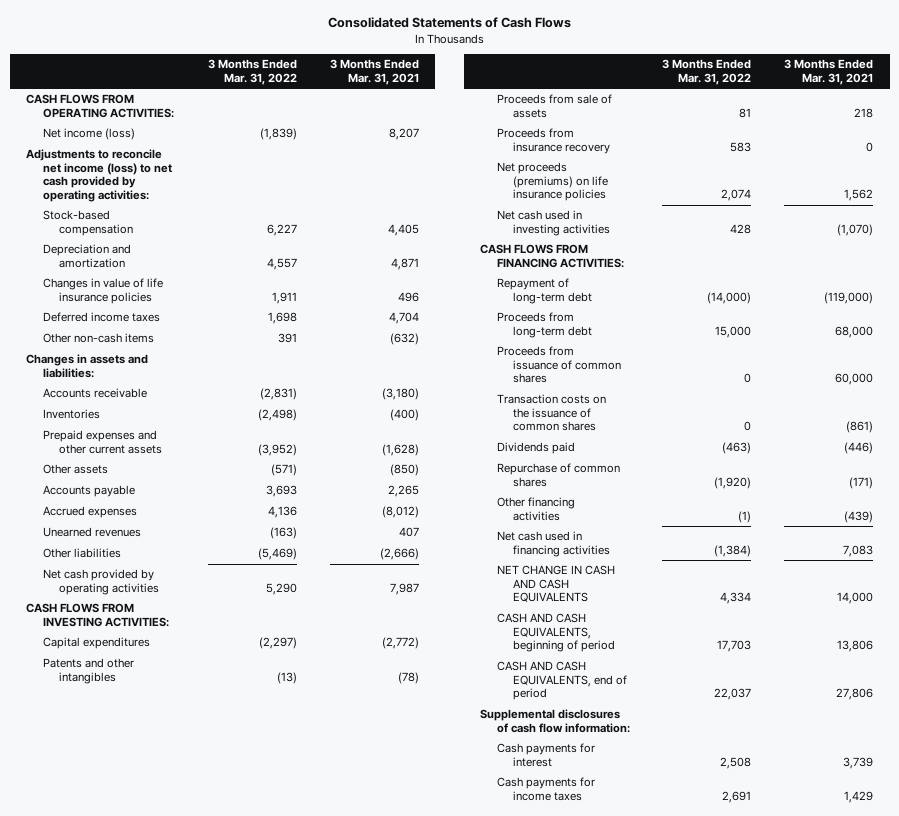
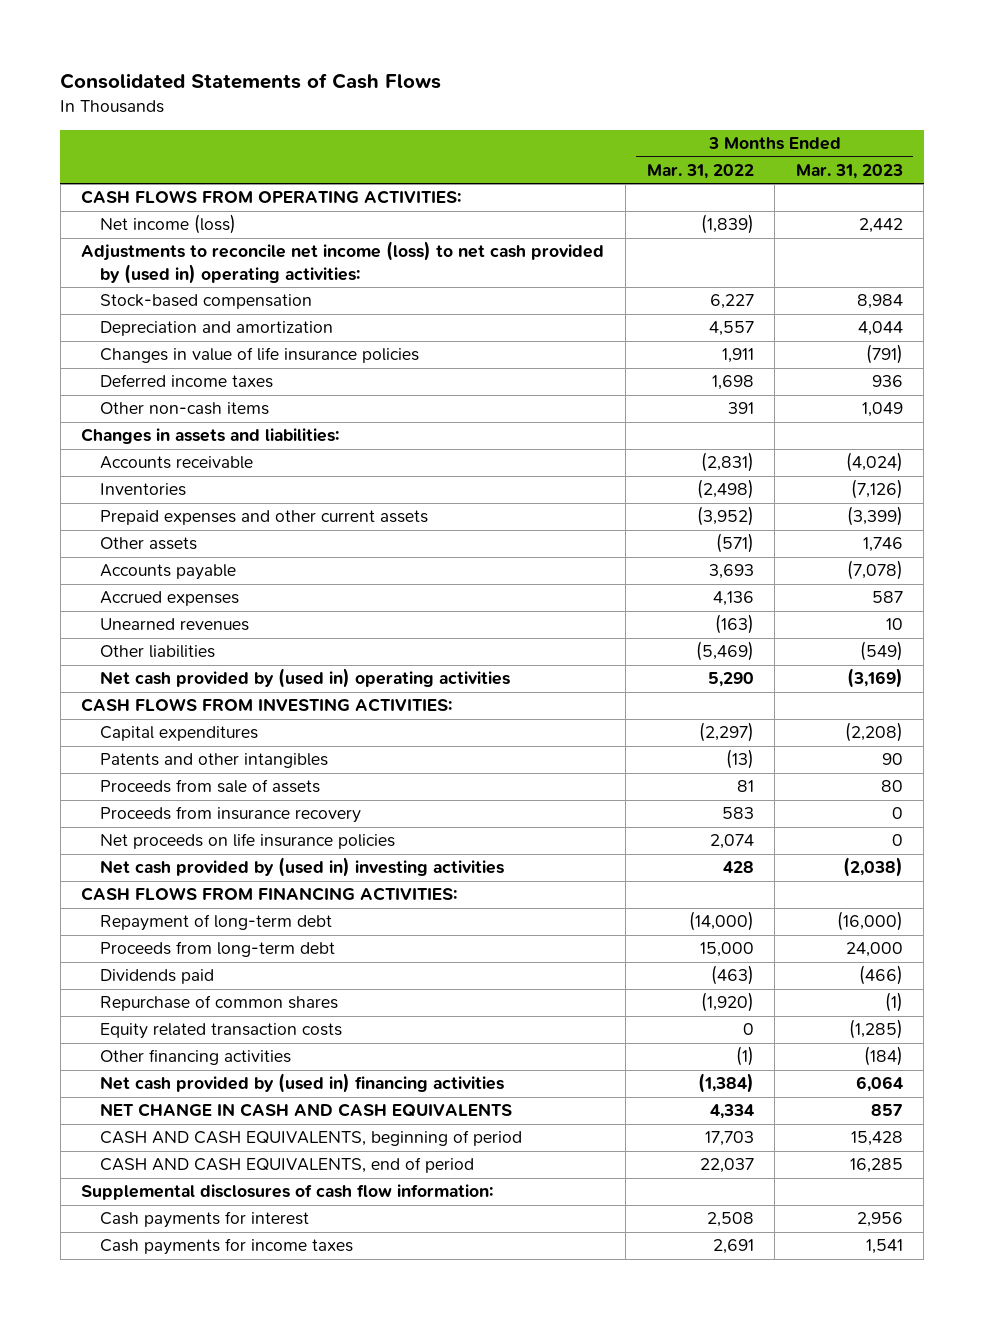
[330,59,420,85] 3 Months Ended Mar. 31, 2021 -> none
none -> [795,163,903,179] Mar. 31, 2023
[26,149,172,202] Adjustments to reconcile net income (loss) to net cash provided by operating activities: -> [81,241,605,284] Adjustments to reconcile net income (loss) to net cash provided by (used in) operating activities:
[42,569,160,595] Net cash provided by operating activities -> [99,668,510,689] Net cash provided by (used in) operating activities
[496,162,609,202] Net proceeds (premiums) on life insurance policies -> [99,833,395,850] Net proceeds on life insurance policies
[496,210,611,236] Net cash used in investing activities -> [99,857,504,878] Net cash provided by (used in) investing activities
[496,346,622,384] Proceeds from issuance of common shares -> none
[496,394,606,432] Transaction costs on the issuance of common shares -> none
none -> [99,1023,342,1040] Equity related transaction costs
[496,531,611,557] Net cash used in financing activities -> [99,1073,504,1094] Net cash provided by (used in) financing activities

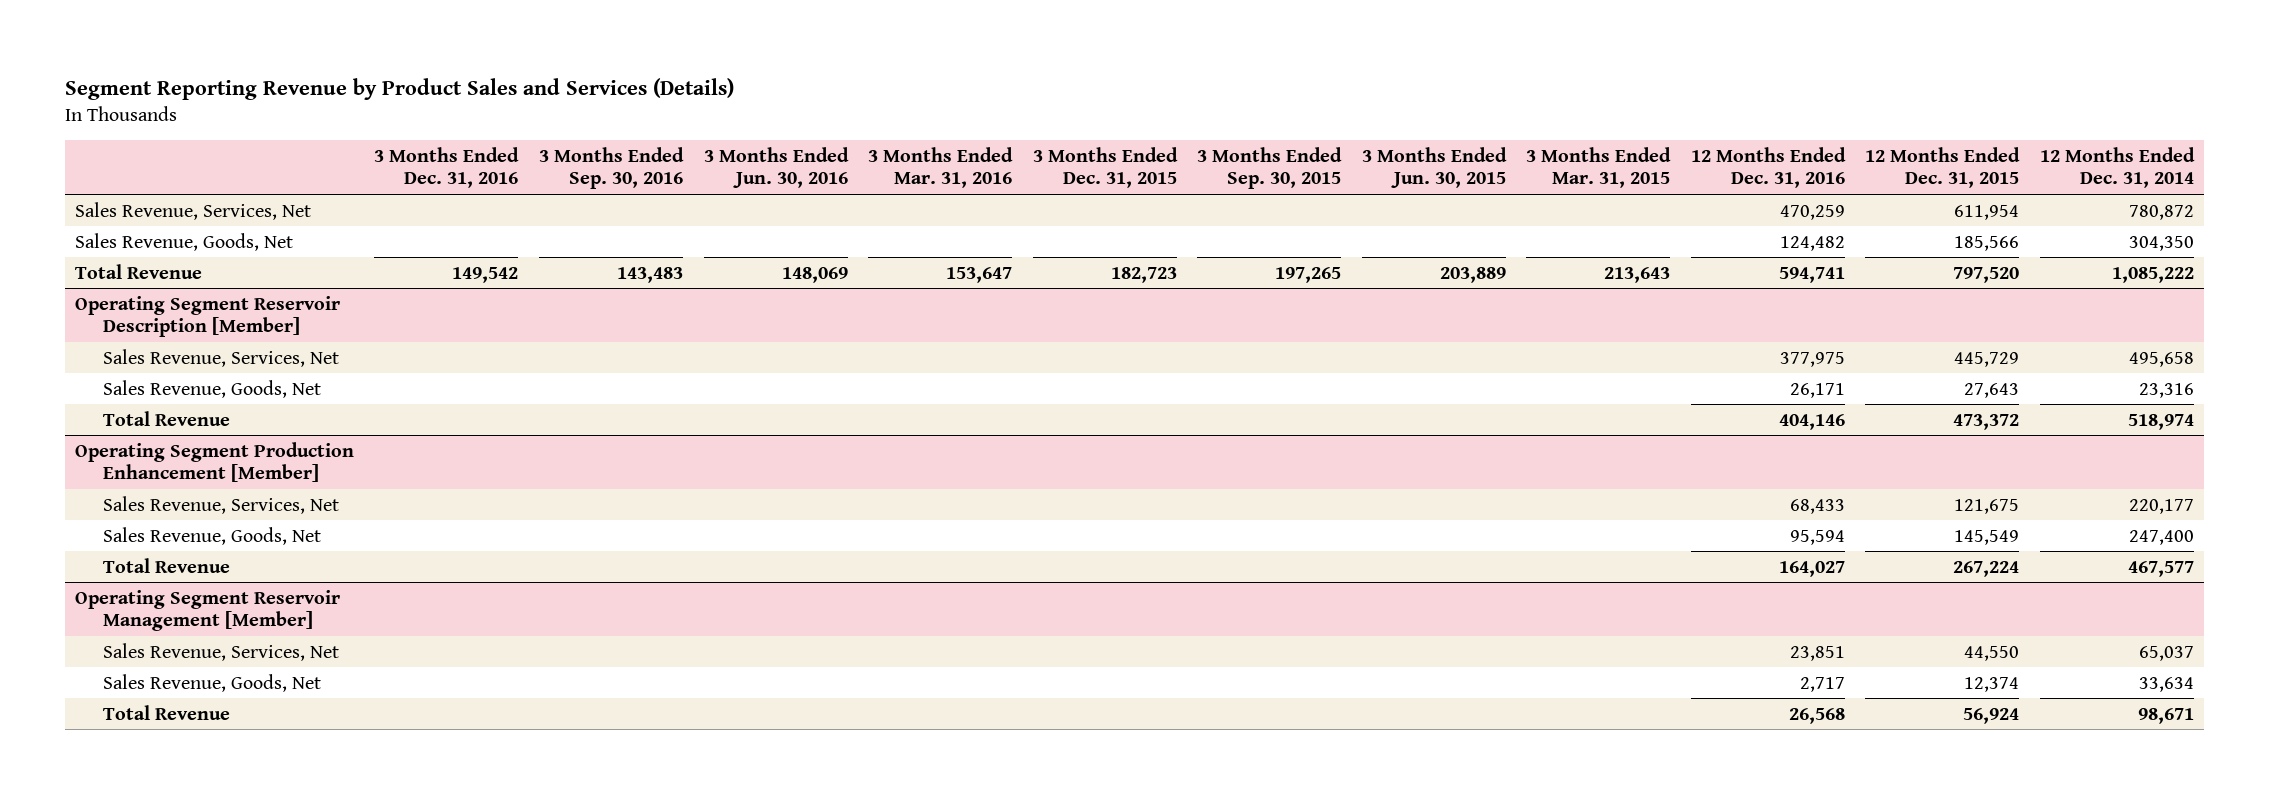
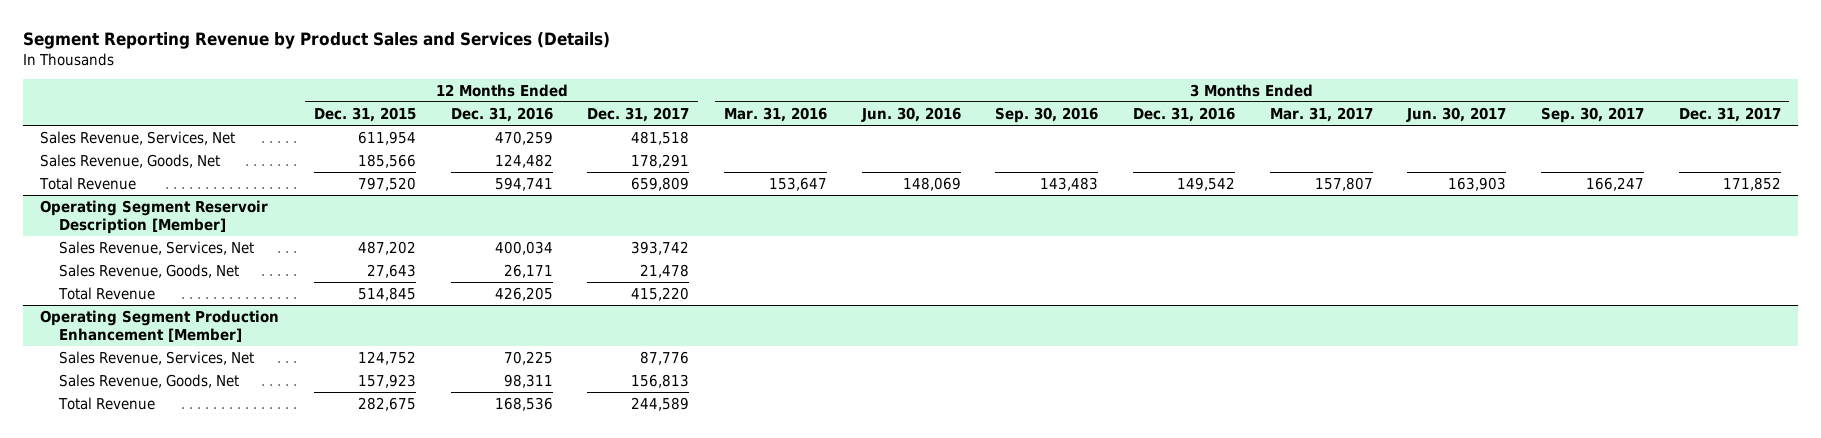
[1032,146,1178,189] 3 Months Ended Dec. 31, 2015 -> none
[1197,146,1343,190] 3 Months Ended Sep. 30, 2015 -> none
[1361,146,1507,189] 3 Months Ended Jun. 30, 2015 -> none
[1526,146,1672,189] 3 Months Ended Mar. 31, 2015 -> none
[2039,146,2195,189] 12 Months Ended Dec. 31, 2014 -> none
none -> [587,106,690,122] Dec. 31, 2017
none -> [1269,106,1373,122] Mar. 31, 2017
none -> [1406,106,1507,122] Jun. 30, 2017
none -> [1540,106,1644,123] Sep. 30, 2017
none -> [1678,106,1781,122] Dec. 31, 2017
[1779,351,1845,367] 377,975 -> [494,240,553,255] 400,034
[1954,351,2020,367] 445,729 -> [358,240,417,255] 487,202
[1778,413,1845,430] 404,146 -> [494,286,553,301] 426,205
[1953,413,2020,430] 473,372 -> [358,286,417,301] 514,845
[74,589,340,632] Operating Segment Reservoir Management [Member] -> none
[102,642,339,661] Sales Revenue, Services, Net -> none
[102,673,321,692] Sales Revenue, Goods, Net -> none
[102,704,230,720] Total Revenue -> none
[1789,498,1845,514] 68,433 -> [503,350,553,365] 70,225
[1954,498,2020,514] 121,675 -> [358,350,417,365] 124,752
[1789,529,1845,545] 95,594 -> [503,373,553,388] 98,311
[1954,529,2020,545] 145,549 -> [358,373,417,388] 157,923
[1778,560,1845,577] 164,027 -> [494,396,553,411] 168,536
[1953,560,2020,577] 267,224 -> [358,396,417,411] 282,675

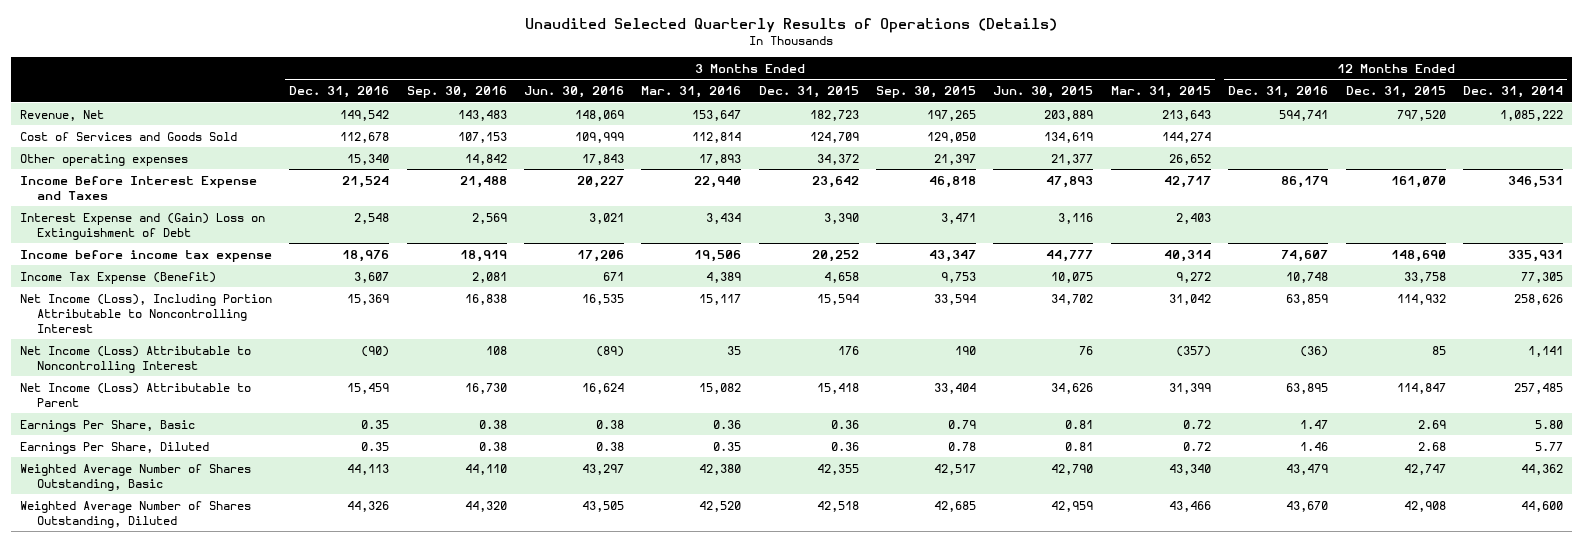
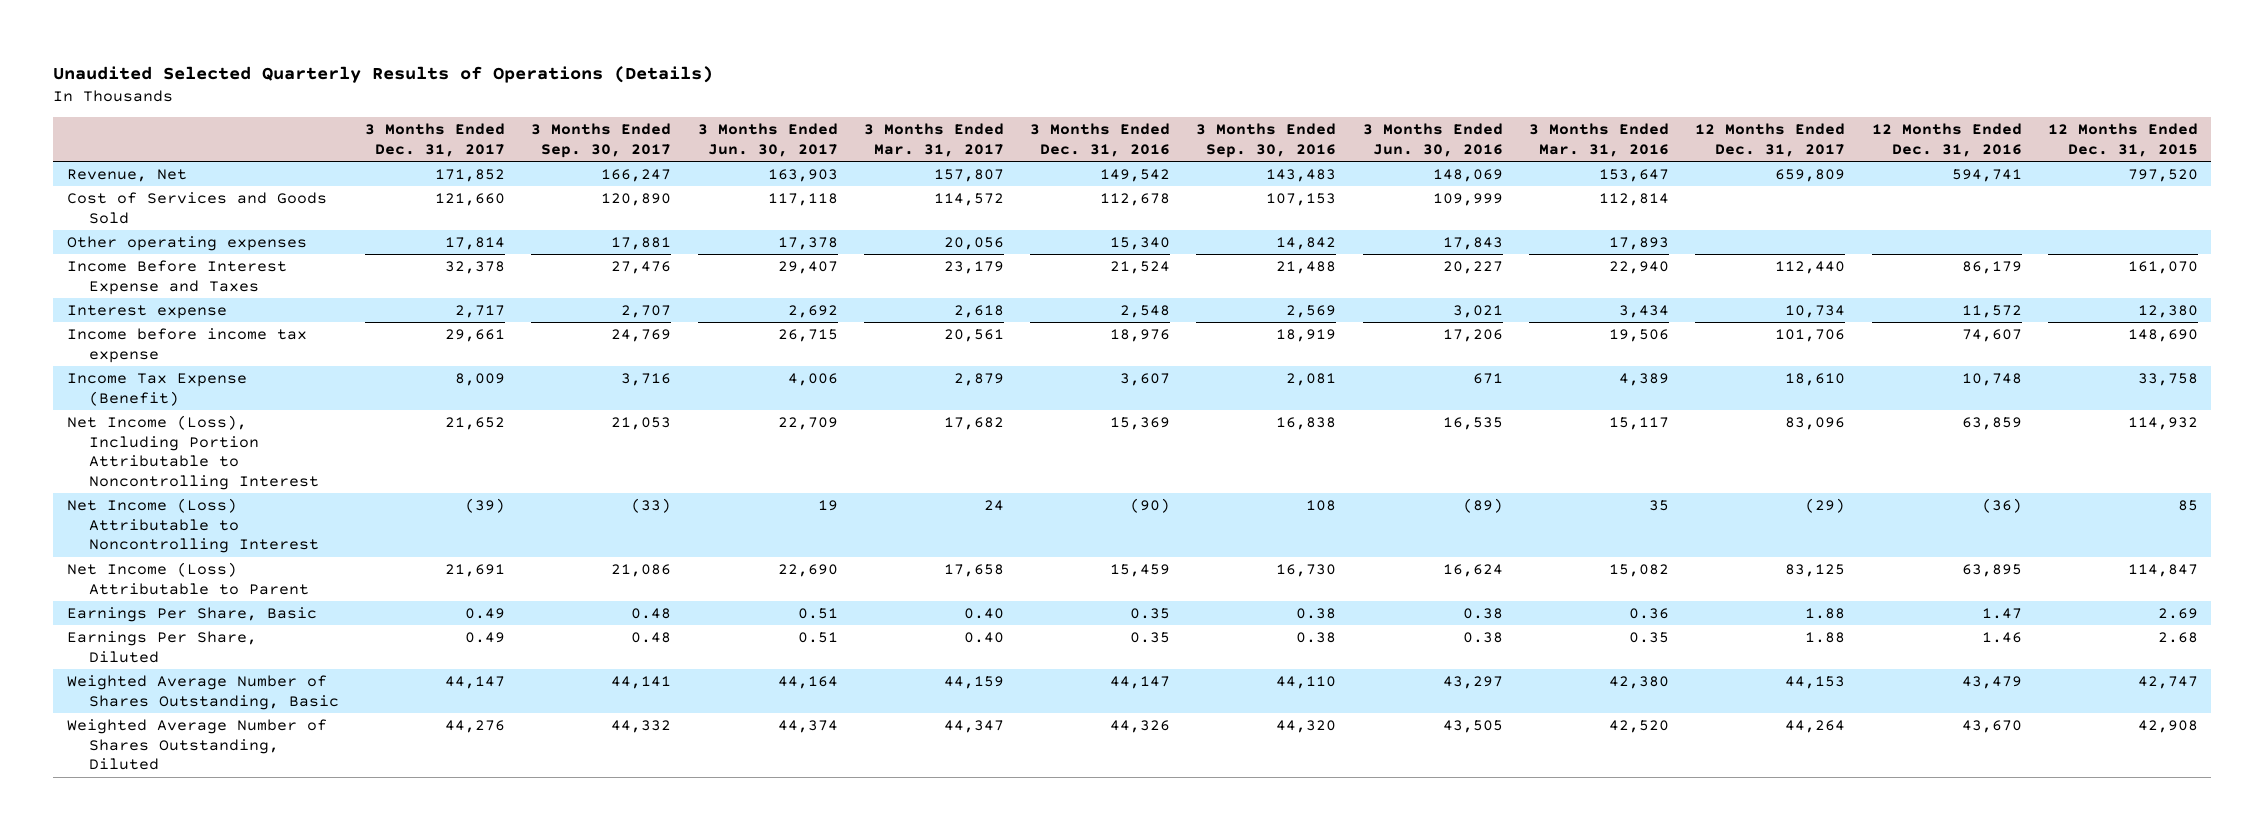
[758,85,859,98] Dec. 31, 2015 -> none
[876,85,977,98] Sep. 30, 2015 -> none
[993,85,1094,98] Jun. 30, 2015 -> none
[1110,85,1211,98] Mar. 31, 2015 -> none
[1463,85,1564,98] Dec. 31, 2014 -> none
none -> [364,123,505,157] 3 Months Ended Dec. 31, 2017
none -> [531,123,672,158] 3 Months Ended Sep. 30, 2017
none -> [697,123,838,157] 3 Months Ended Jun. 30, 2017
none -> [863,123,1004,157] 3 Months Ended Mar. 31, 2017
none -> [1695,123,1846,157] 12 Months Ended Dec. 31, 2017
[19,212,265,240] Interest Expense and (Gain) Loss on Extinguishment of Debt -> none
none -> [66,305,227,320] Interest expense
[347,463,390,475] 44,113 -> [1110,676,1171,690] 44,147

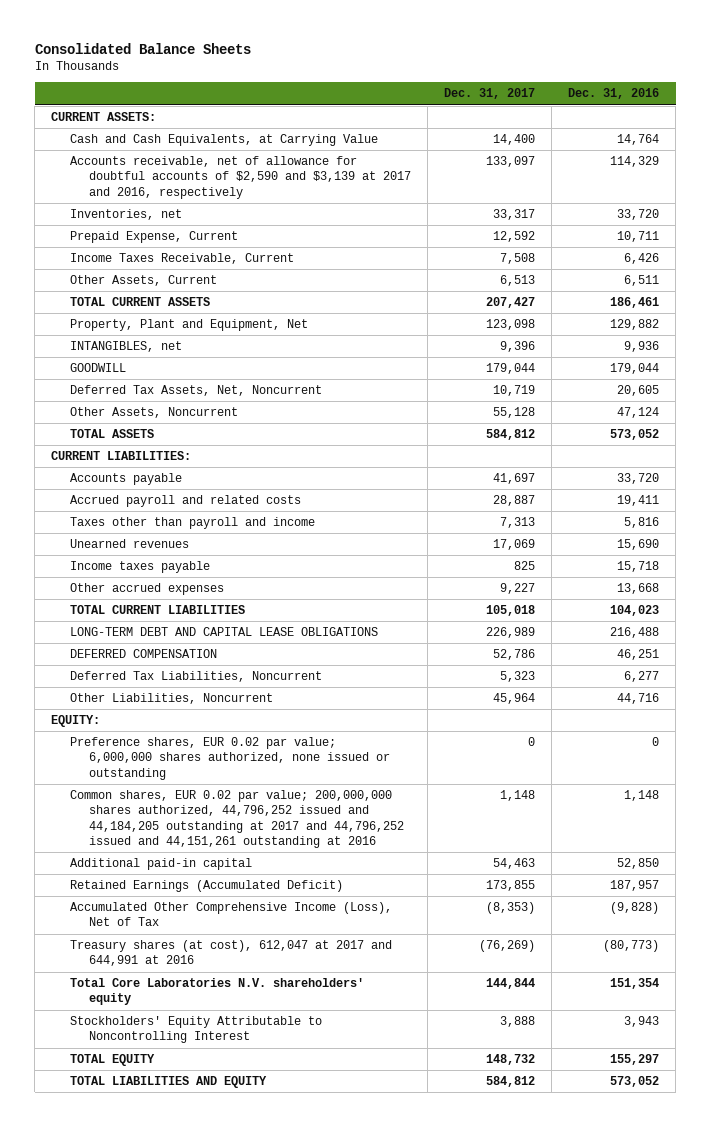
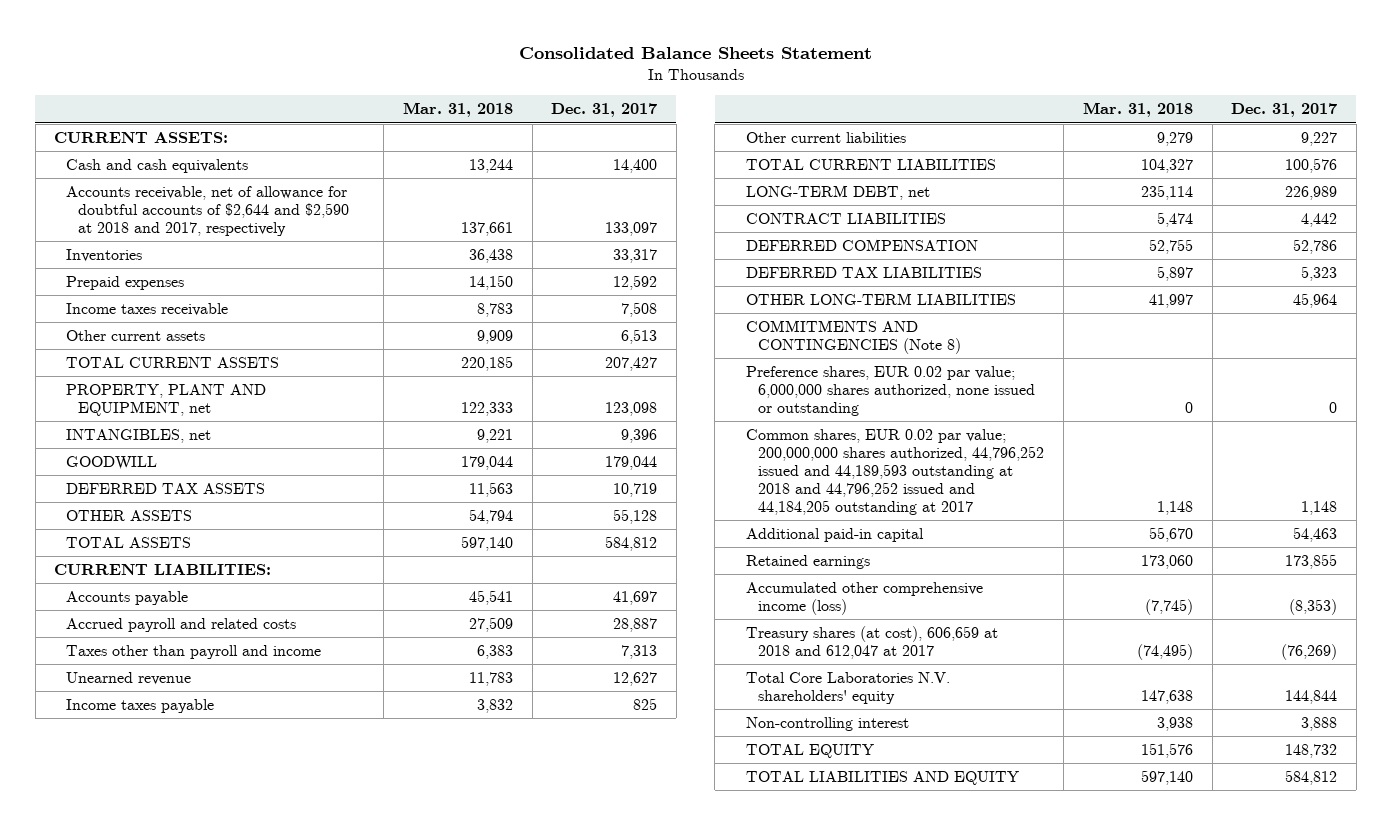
[34,42,251,54] Consolidated Balance Sheets -> [518,46,872,59] Consolidated Balance Sheets Statement
[568,88,660,100] Dec. 31, 2016 -> none
none -> [402,102,513,118] Mar. 31, 2018
[70,134,379,147] Cash and Cash Equivalents, at Carrying Value -> [66,159,249,174] Cash and cash equivalents
[70,156,412,199] Accounts receivable, net of allowance for doubtful accounts of $2,590 and $3,139 at 2017 and 2016, respectively -> [66,186,350,236] Accounts receivable, net of allowance for doubtful accounts of $2,644 and $2,590 at 2018 and 2017, respectively
[70,209,183,221] Inventories, net -> [66,249,143,263] Inventories
[70,231,239,244] Prepaid Expense, Current -> [66,276,185,291] Prepaid expenses
[70,253,295,265] Income Taxes Receivable, Current -> [66,303,229,317] Income taxes receivable
[70,275,218,287] Other Assets, Current -> [66,330,206,342] Other current assets
[70,319,309,332] Property, Plant and Equipment, Net -> [66,384,267,416] PROPERTY, PLANT AND EQUIPMENT, net
[70,385,323,397] Deferred Tax Assets, Net, Noncurrent -> [66,483,266,495] DEFERRED TAX ASSETS
[70,407,239,419] Other Assets, Noncurrent -> [66,510,193,522] OTHER ASSETS
[70,539,190,549] Unearned revenues -> [66,672,192,686] Unearned revenue
[493,539,536,551] 17,069 -> [613,672,658,687] 12,627
[70,583,225,596] Other accrued expenses -> [746,132,907,144] Other current liabilities
[486,605,536,617] 105,018 -> [1285,158,1338,174] 100,576
[70,627,379,637] LONG-TERM DEBT AND CAPITAL LEASE OBLIGATIONS -> [746,185,931,201] LONG-TERM DEBT, net
none -> [746,213,947,225] CONTRACT LIABILITIES
[51,715,101,728] EQUITY: -> none
[70,671,323,683] Deferred Tax Liabilities, Noncurrent -> [746,267,983,279] DEFERRED TAX LIABILITIES
[70,693,274,705] Other Liabilities, Noncurrent -> [746,293,1017,306] OTHER LONG-TERM LIABILITIES
none -> [746,320,962,354] COMMITMENTS AND CONTINGENCIES (Note 8)
[70,790,405,848] Common shares, EUR 0.02 par value; 200,000,000 shares authorized, 44,796,252 issued and 44,184,205 outstanding at 2017 and 44,796,252 issued and 44,151,261 outstanding at 2016 -> [746,429,1045,515] Common shares, EUR 0.02 par value; 200,000,000 shares authorized, 44,796,252 issued and 44,189,593 outstanding at 2018 and 44,796,252 issued and 44,184,205 outstanding at 2017
[70,880,344,893] Retained Earnings (Accumulated Deficit) -> [746,555,871,570] Retained earnings
[70,902,393,927] Accumulated Other Comprehensive Income (Loss), Net of Tax -> [746,582,984,615] Accumulated other comprehensive income (loss)
[70,940,393,967] Treasury shares (at cost), 612,047 at 2017 and 644,991 at 2016 -> [746,626,999,659] Treasury shares (at cost), 606,659 at 2018 and 612,047 at 2017
[70,1016,323,1044] Stockholders' Equity Attributable to Noncontrolling Interest -> [746,717,910,732] Non-controlling interest

